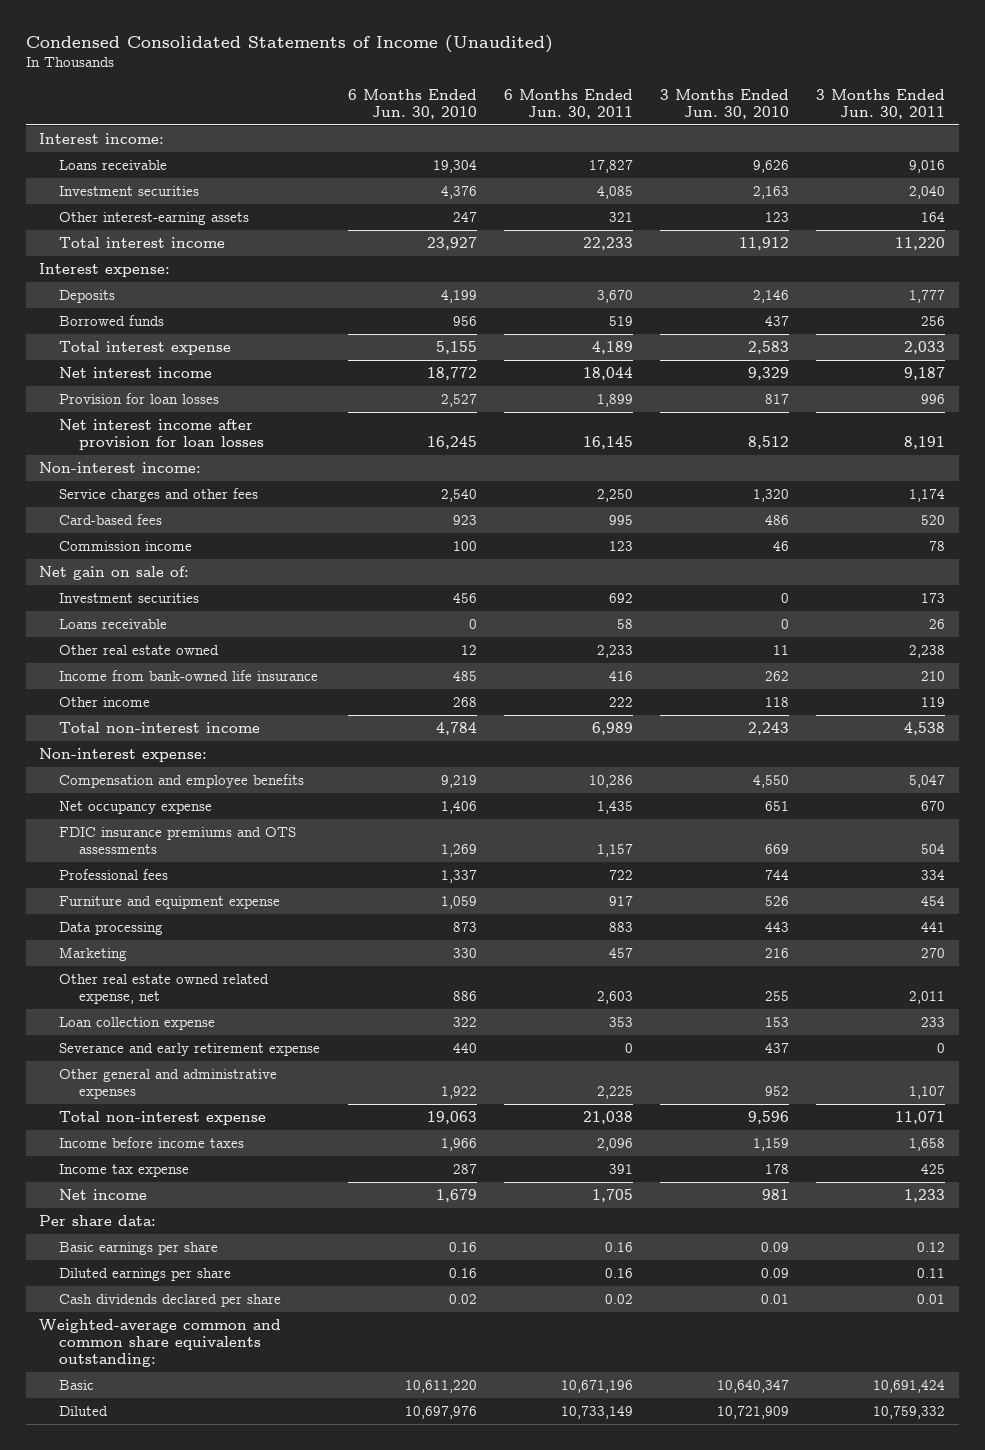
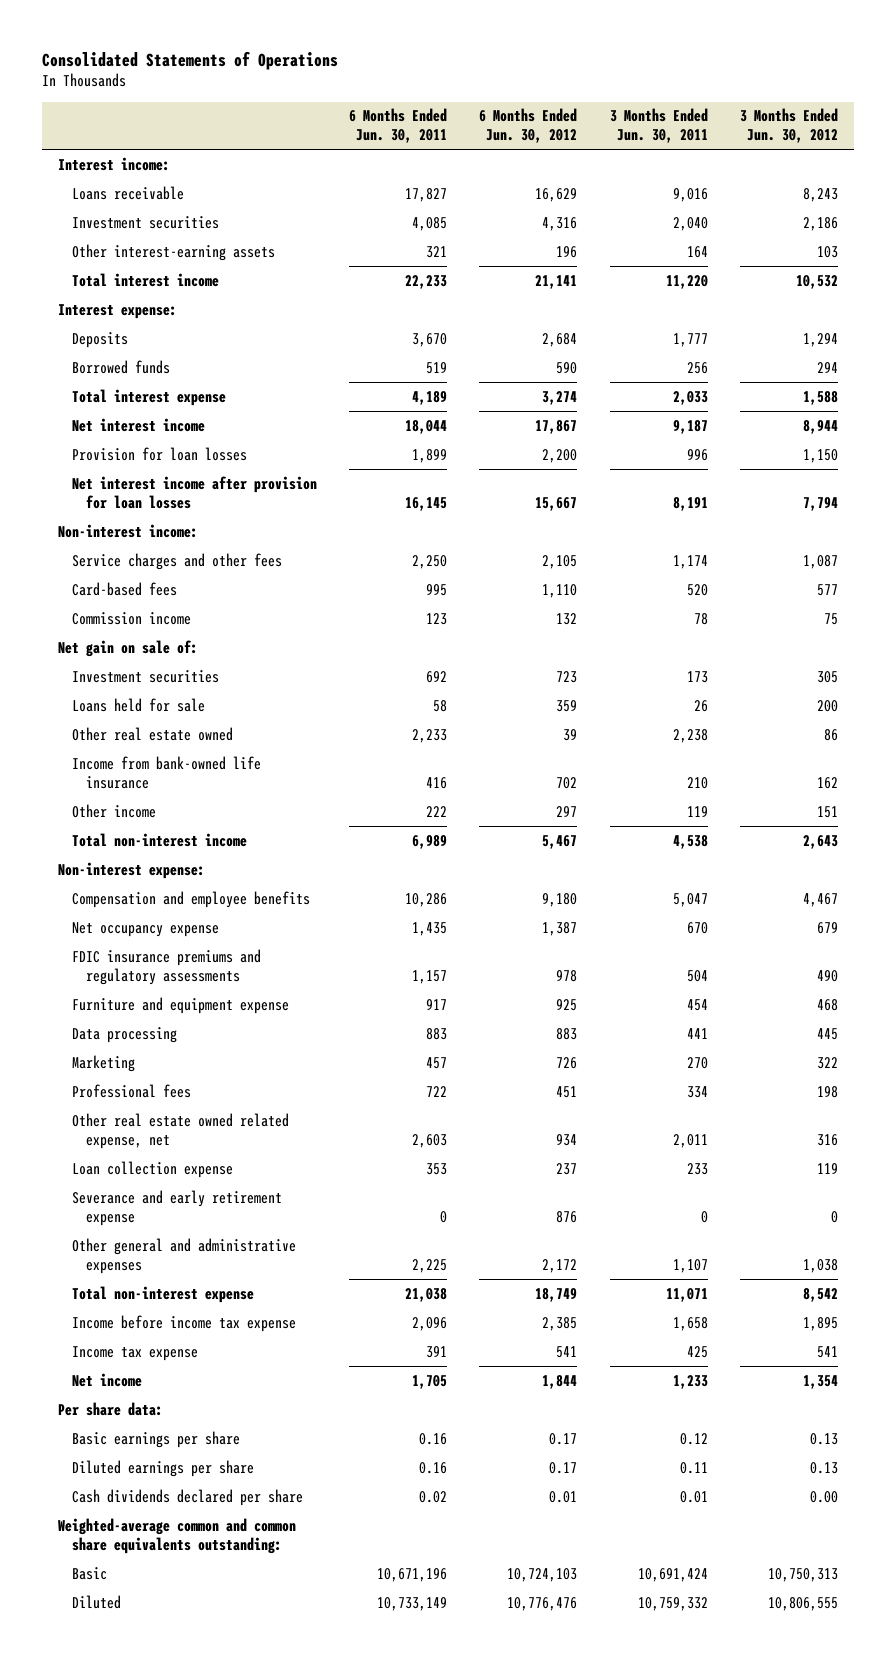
[25,35,553,54] Condensed Consolidated Statements of Income (Unaudited) -> [41,50,338,70] Consolidated Statements of Operations
[347,88,477,119] 6 Months Ended Jun. 30, 2010 -> none
[660,88,790,119] 3 Months Ended Jun. 30, 2010 -> none
none -> [479,108,578,144] 6 Months Ended Jun. 30, 2012
none -> [739,108,838,144] 3 Months Ended Jun. 30, 2012
[59,618,168,629] Loans receivable -> [72,697,206,712] Loans held for sale
[59,826,297,854] FDIC insurance premiums and OTS assessments -> [72,948,262,985] FDIC insurance premiums and regulatory assessments
[59,868,169,880] Professional fees -> [72,1083,192,1098] Professional fees
[59,1136,245,1148] Income before income taxes -> [72,1314,297,1332] Income before income tax expense

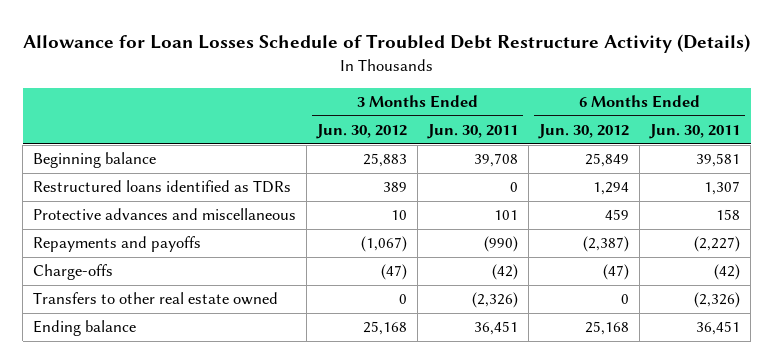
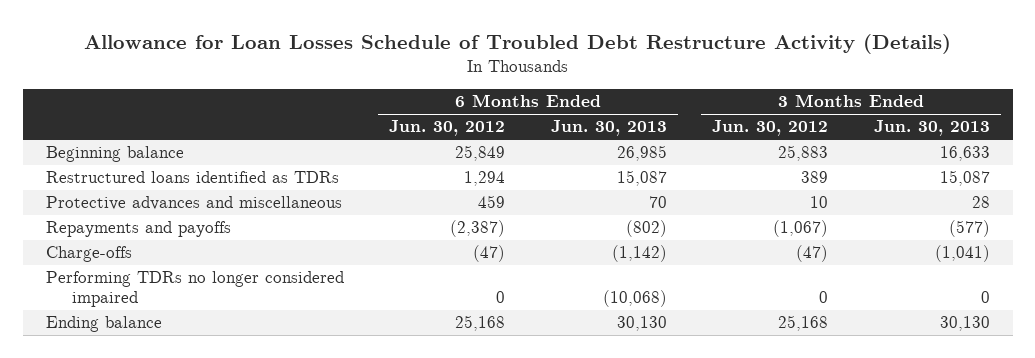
[427,124,519,140] Jun. 30, 2011 -> none
[649,124,741,140] Jun. 30, 2011 -> none
none -> [550,120,667,137] Jun. 30, 2013
none -> [873,120,990,137] Jun. 30, 2013
[33,292,279,306] Transfers to other real estate owned -> none
none -> [45,271,344,308] Performing TDRs no longer considered impaired

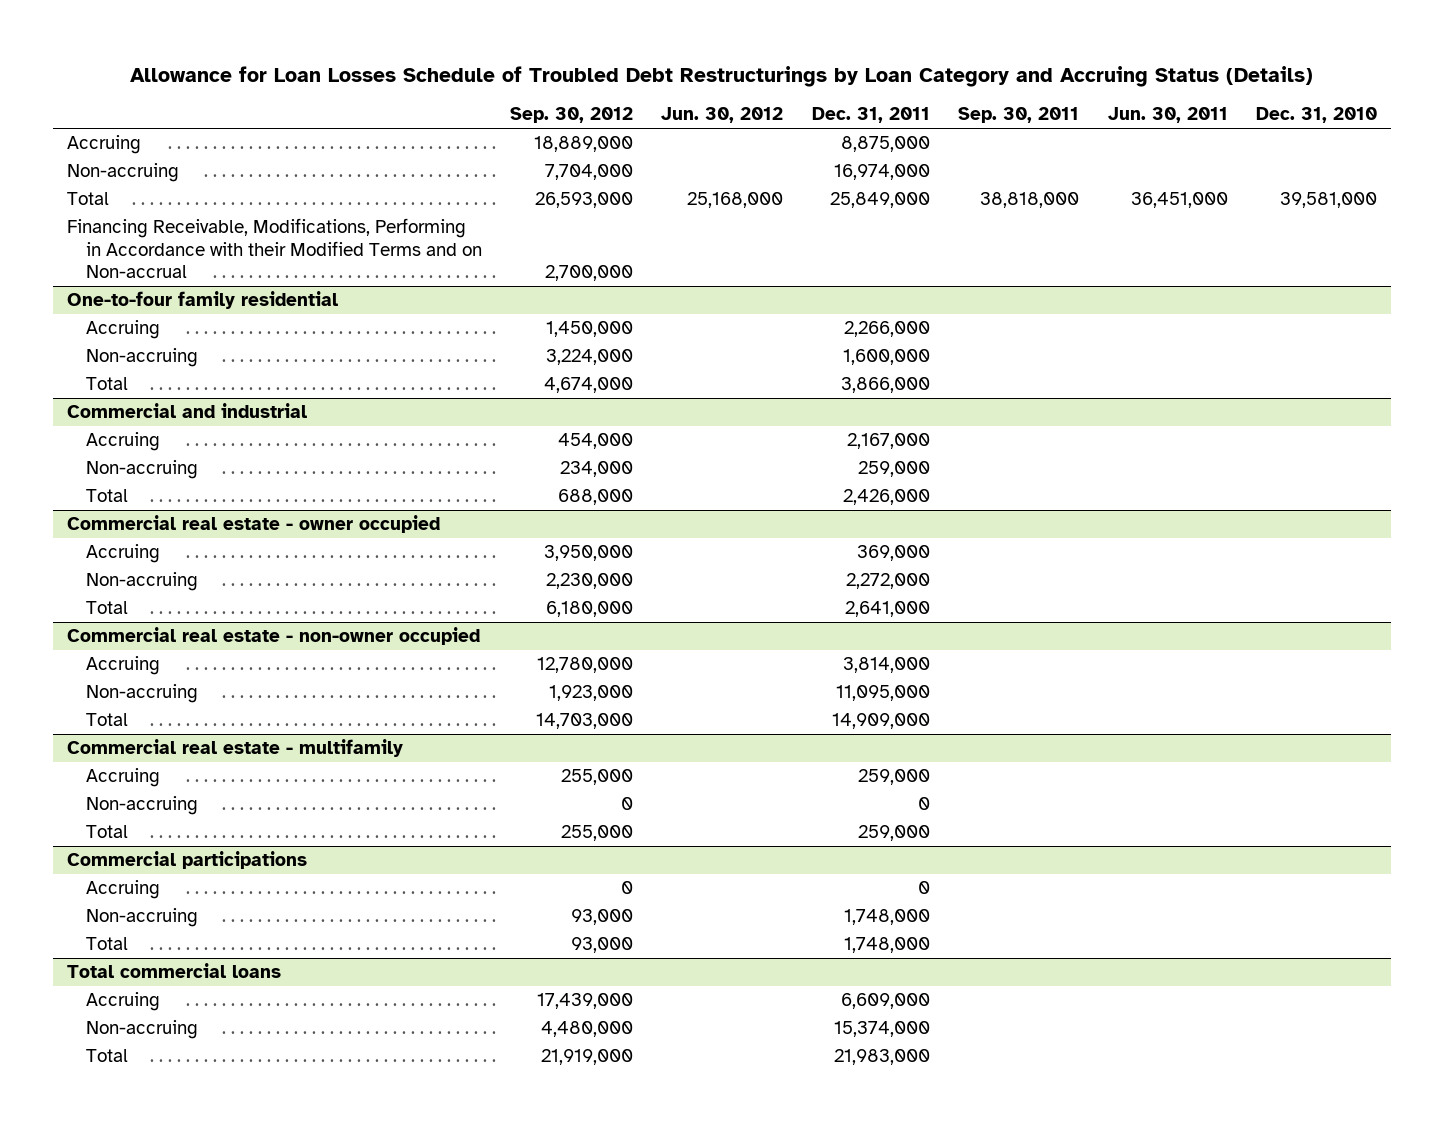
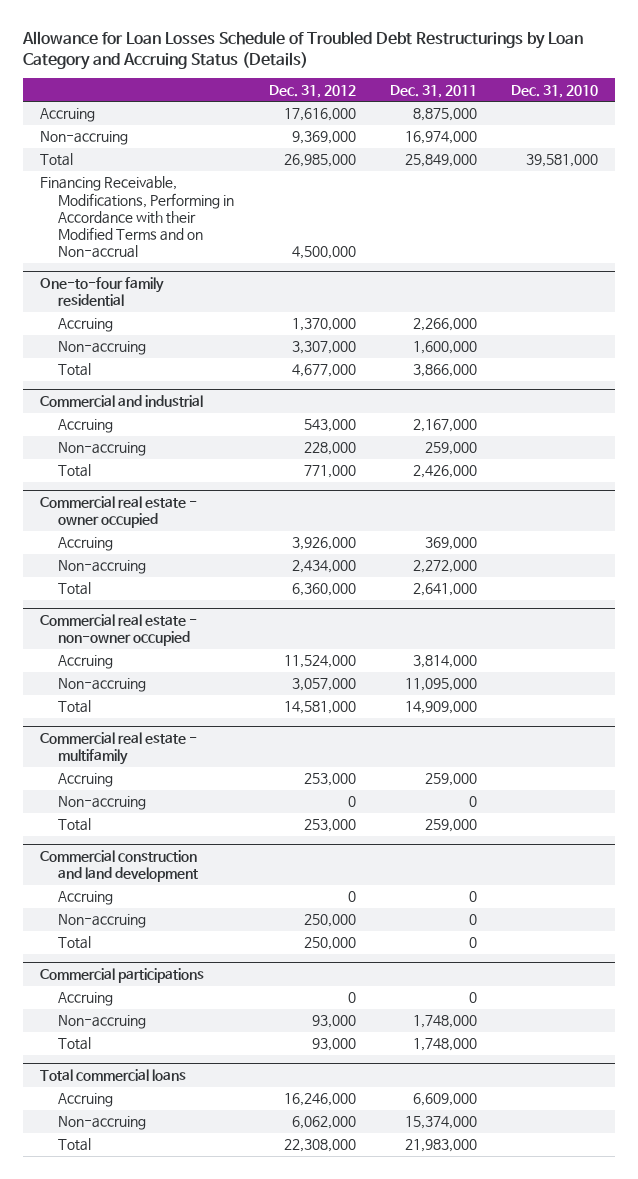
[509,107,633,124] Sep. 30, 2012 -> none
[661,107,784,124] Jun. 30, 2012 -> none
[958,107,1080,124] Sep. 30, 2011 -> none
[1107,107,1228,124] Jun. 30, 2011 -> none
none -> [268,84,356,98] Dec. 31, 2012
none -> [40,849,199,883] Commercial construction and land development
none -> [58,891,114,906] Accruing
none -> [58,914,147,929] Non-accruing
none -> [58,936,92,950] Total

